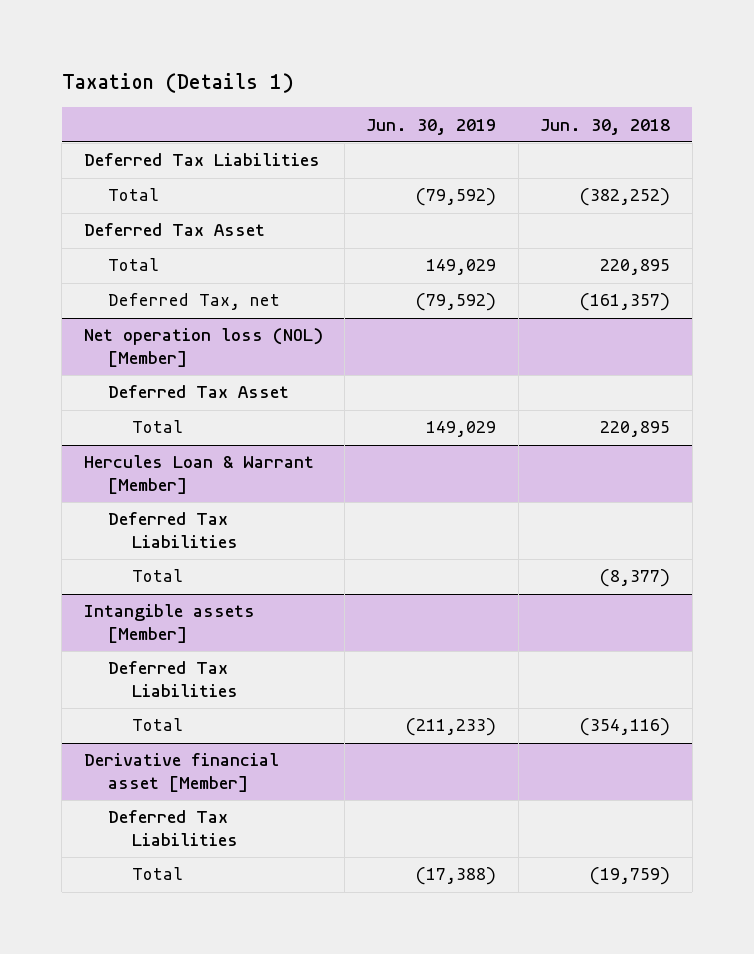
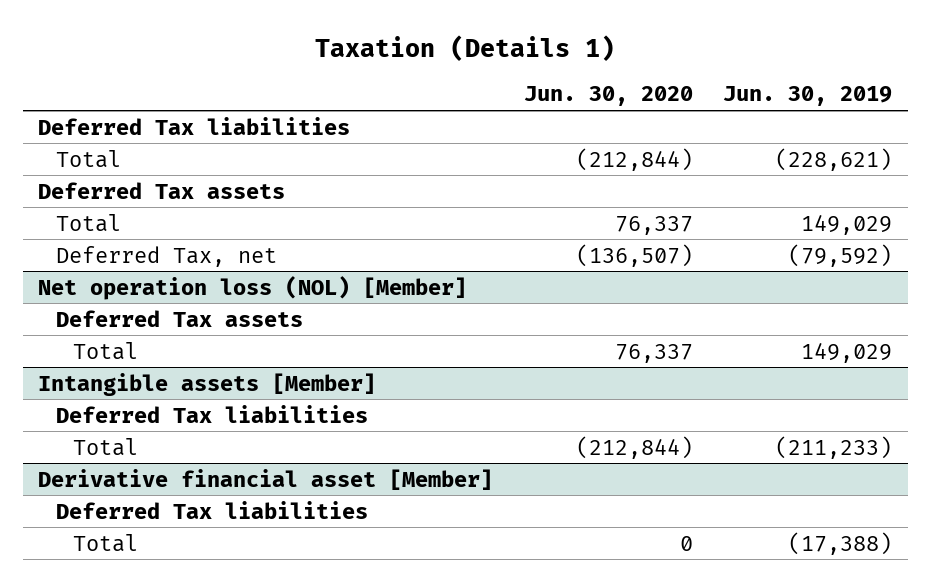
[540,118,671,135] Jun. 30, 2018 -> none
none -> [523,86,693,107] Jun. 30, 2020
[83,153,320,167] Deferred Tax Liabilities -> [38,116,351,135] Deferred Tax liabilities
[416,188,497,207] (79,592) -> [775,147,893,171] (228,621)
[83,223,265,237] Deferred Tax Asset -> [38,181,286,199] Deferred Tax assets
[107,385,289,399] Deferred Tax Asset -> [55,309,303,327] Deferred Tax assets
[83,455,314,494] Hercules Loan & Warrant [Member] -> none
[107,512,239,548] Deferred Tax Liabilities -> none
[132,569,184,583] Total -> none
[107,661,239,697] Deferred Tax Liabilities -> [55,404,368,423] Deferred Tax liabilities
[107,810,239,846] Deferred Tax Liabilities -> [55,500,368,519] Deferred Tax liabilities

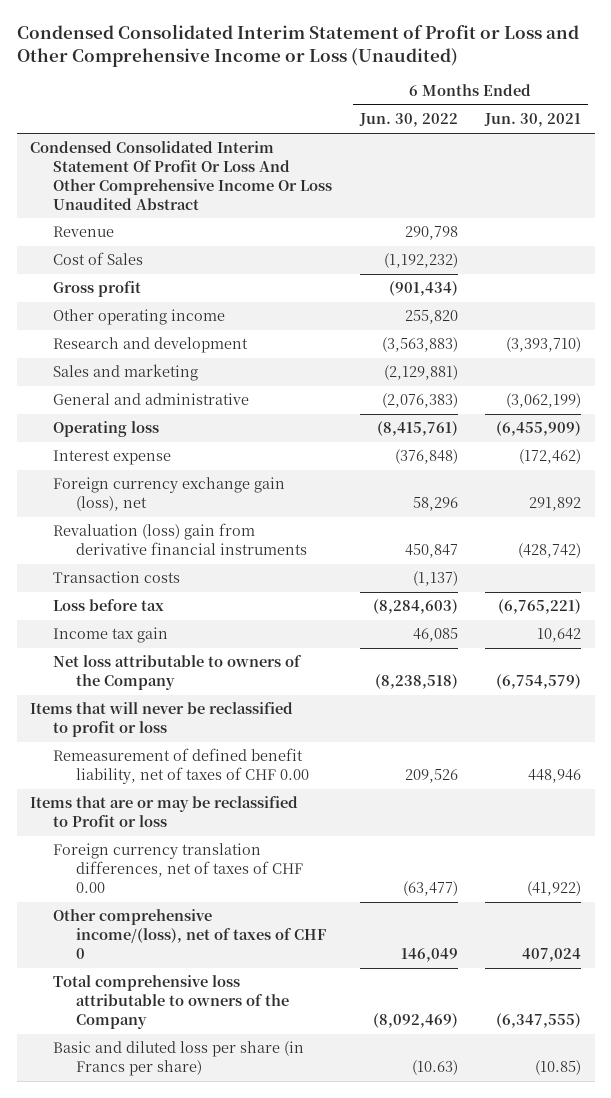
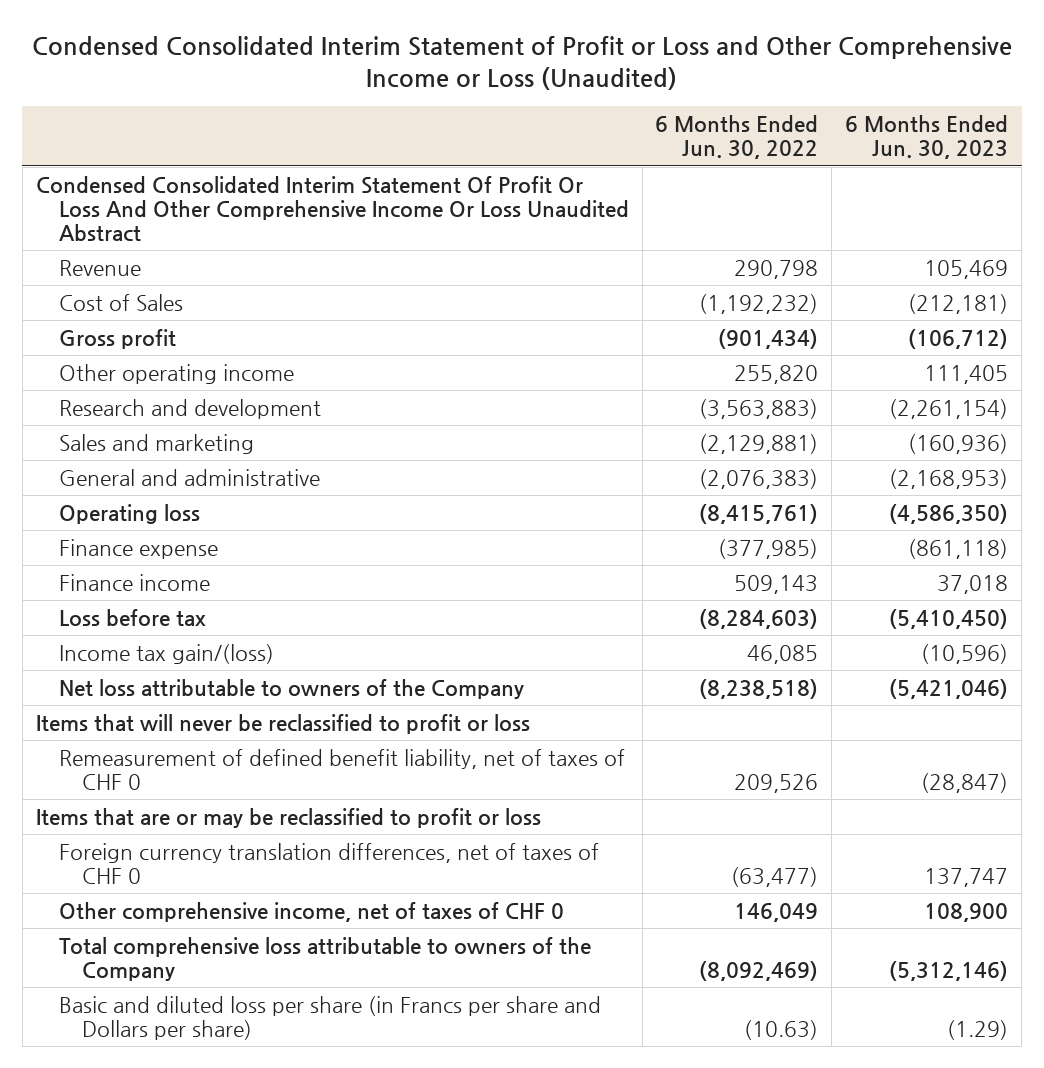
[483,113,581,128] Jun. 30, 2021 -> none
none -> [845,115,1009,160] 6 Months Ended Jun. 30, 2023
[53,450,172,466] Interest expense -> none
[53,477,286,512] Foreign currency exchange gain (loss), net -> none
[53,523,308,556] Revaluation (loss) gain from derivative financial instruments -> none
[53,571,181,584] Transaction costs -> none
none -> [58,538,218,559] Finance expense
none -> [58,573,210,591] Finance income
[53,627,169,644] Income tax gain -> [58,643,274,664] Income tax gain/(loss)
[53,748,310,785] Remeasurement of defined benefit liability, net of taxes of CHF 0.00 -> [58,748,625,790] Remeasurement of defined benefit liability, net of taxes of CHF 0
[30,796,299,828] Items that are or may be reclassified to Profit or loss -> [35,807,541,828] Items that are or may be reclassified to profit or loss
[53,843,304,893] Foreign currency translation differences, net of taxes of CHF 0.00 -> [58,842,599,884] Foreign currency translation differences, net of taxes of CHF 0
[53,909,327,959] Other comprehensive income/(loss), net of taxes of CHF 0 -> [58,901,564,922] Other comprehensive income, net of taxes of CHF 0
[53,1041,305,1077] Basic and diluted loss per share (in Francs per share) -> [58,995,601,1040] Basic and diluted loss per share (in Francs per share and Dollars per share)

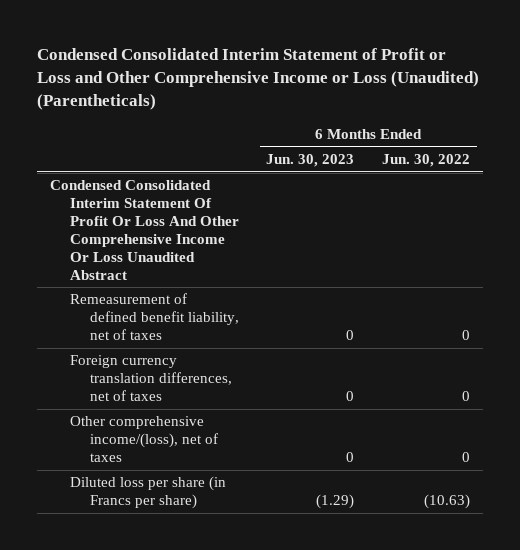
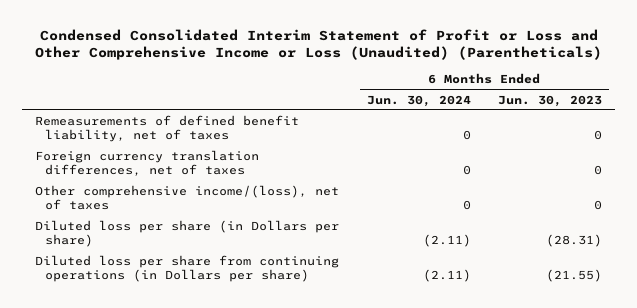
[381,154,470,168] Jun. 30, 2022 -> none
none -> [366,94,471,107] Jun. 30, 2024
[50,180,240,280] Condensed Consolidated Interim Statement Of Profit Or Loss And Other Comprehensive Income Or Loss Unaudited Abstract -> none
[70,293,239,341] Remeasurement of defined benefit liability, net of taxes -> [35,115,300,143] Remeasurements of defined benefit liability, net of taxes
[70,476,227,510] Diluted loss per share (in Francs per share) -> [35,220,340,248] Diluted loss per share (in Dollars per share)
[316,494,355,510] (1.29) -> [545,234,602,248] (28.31)
none -> [35,255,340,283] Diluted loss per share from continuing operations (in Dollars per share)

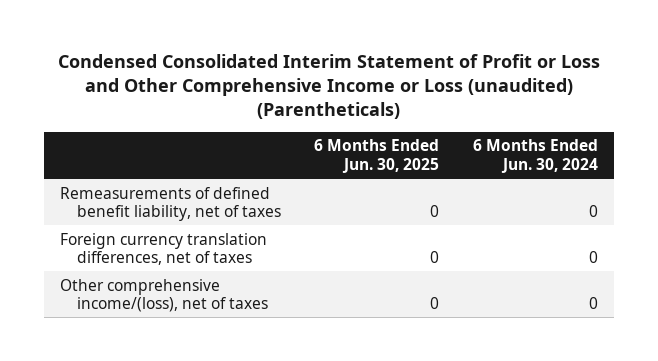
[34,28,602,61] Condensed Consolidated Interim Statement of Profit or Loss and Other Comprehensive Income or Loss (Unaudited) (Parentheticals) -> [57,53,600,120] Condensed Consolidated Interim Statement of Profit or Loss and Other Comprehensive Income or Loss (unaudited) (Parentheticals)
[497,94,602,107] Jun. 30, 2023 -> none
none -> [314,139,440,173] 6 Months Ended Jun. 30, 2025
[35,220,340,248] Diluted loss per share (in Dollars per share) -> none
[35,255,340,283] Diluted loss per share from continuing operations (in Dollars per share) -> none

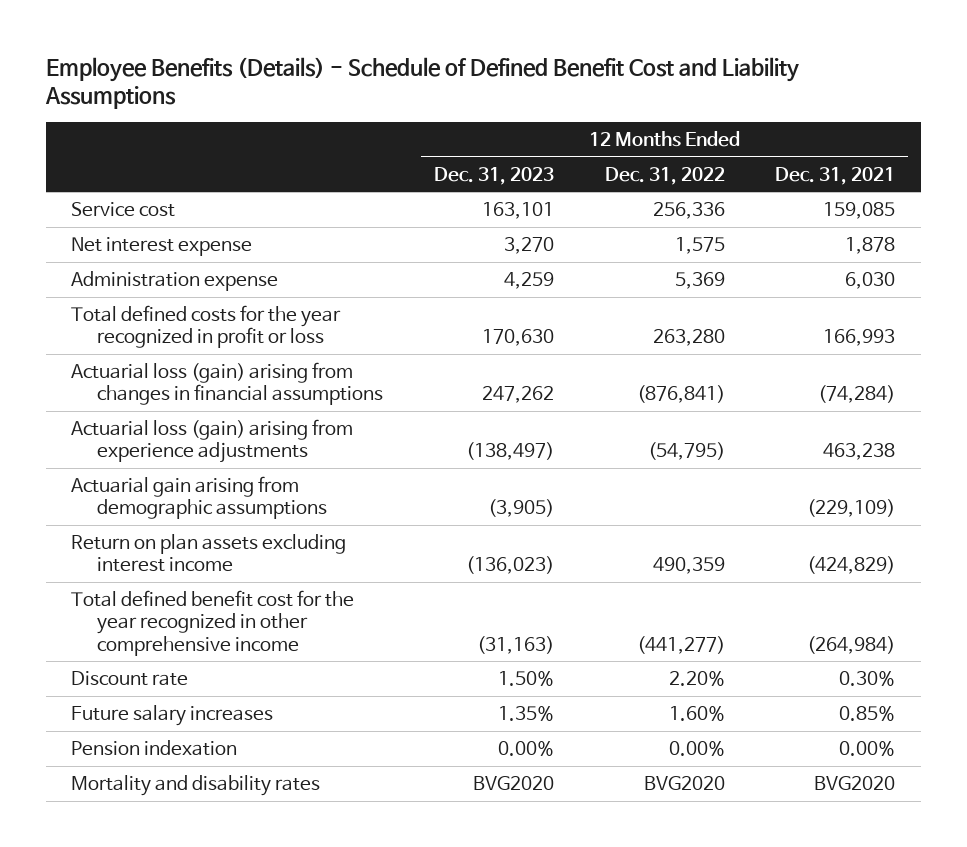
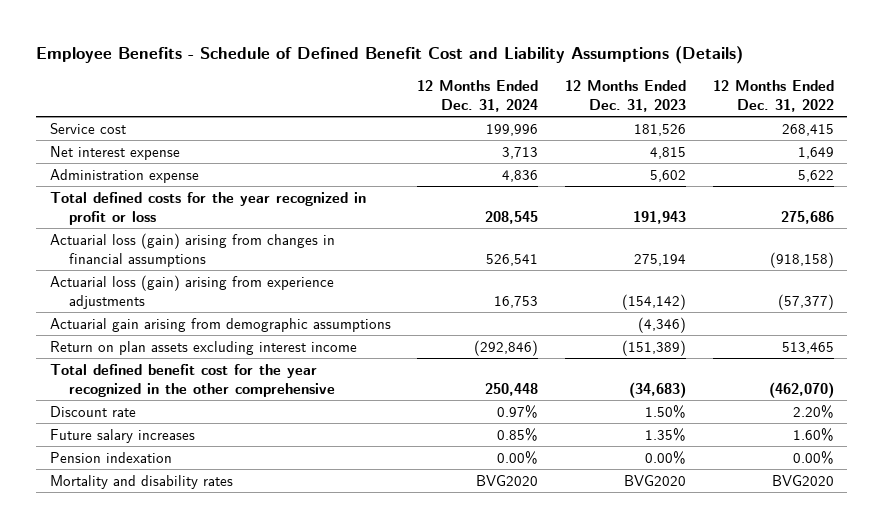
[44,56,799,110] Employee Benefits (Details) - Schedule of Defined Benefit Cost and Liability Assumptions -> [36,46,744,65] Employee Benefits - Schedule of Defined Benefit Cost and Liability Assumptions (Details)
[775,166,896,185] Dec. 31, 2021 -> none
none -> [417,80,539,112] 12 Months Ended Dec. 31, 2024
[481,202,554,220] 163,101 -> [634,123,687,136] 181,526
[652,202,725,220] 256,336 -> [781,123,834,136] 268,415
[503,237,554,255] 3,270 -> [650,146,687,159] 4,815
[674,237,725,255] 1,575 -> [797,146,834,159] 1,649
[503,272,554,290] 4,259 -> [650,169,687,182] 5,602
[674,272,725,290] 5,369 -> [797,169,834,182] 5,622
[481,329,554,347] 170,630 -> [633,210,687,224] 191,943
[652,329,725,347] 263,280 -> [780,210,834,224] 275,686
[481,386,554,404] 247,262 -> [634,253,687,266] 275,194
[636,385,725,404] (876,841) -> [769,251,834,268] (918,158)
[465,442,554,461] (138,497) -> [622,293,687,310] (154,142)
[647,442,725,461] (54,795) -> [777,293,834,310] (57,377)
[487,499,554,518] (3,905) -> [638,316,687,333] (4,346)
[465,556,554,575] (136,023) -> [622,339,687,356] (151,389)
[652,557,725,575] 490,359 -> [781,341,834,354] 513,465
[71,590,355,656] Total defined benefit cost for the year recognized in other comprehensive income -> [49,363,335,397] Total defined benefit cost for the year recognized in the other comprehensive
[476,635,554,654] (31,163) -> [629,381,687,398] (34,683)
[636,635,725,654] (441,277) -> [768,381,834,398] (462,070)

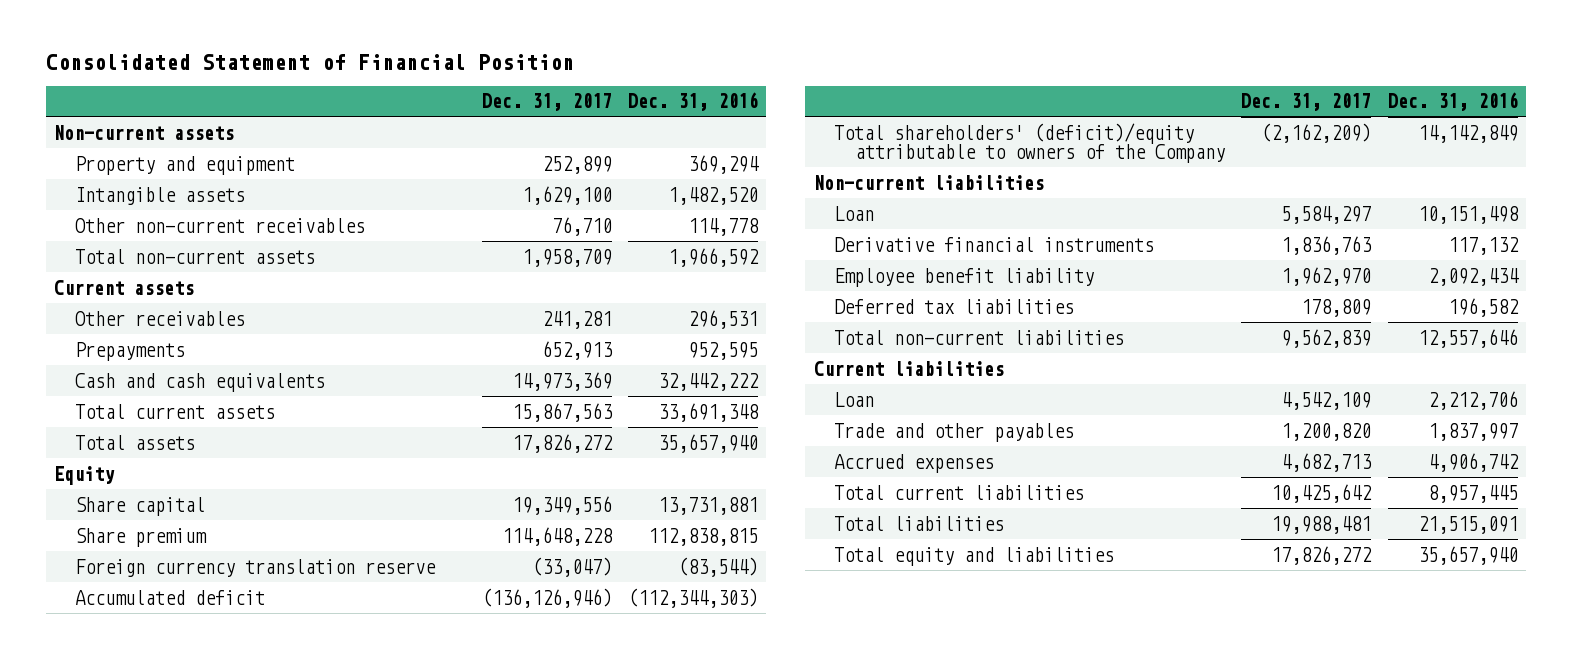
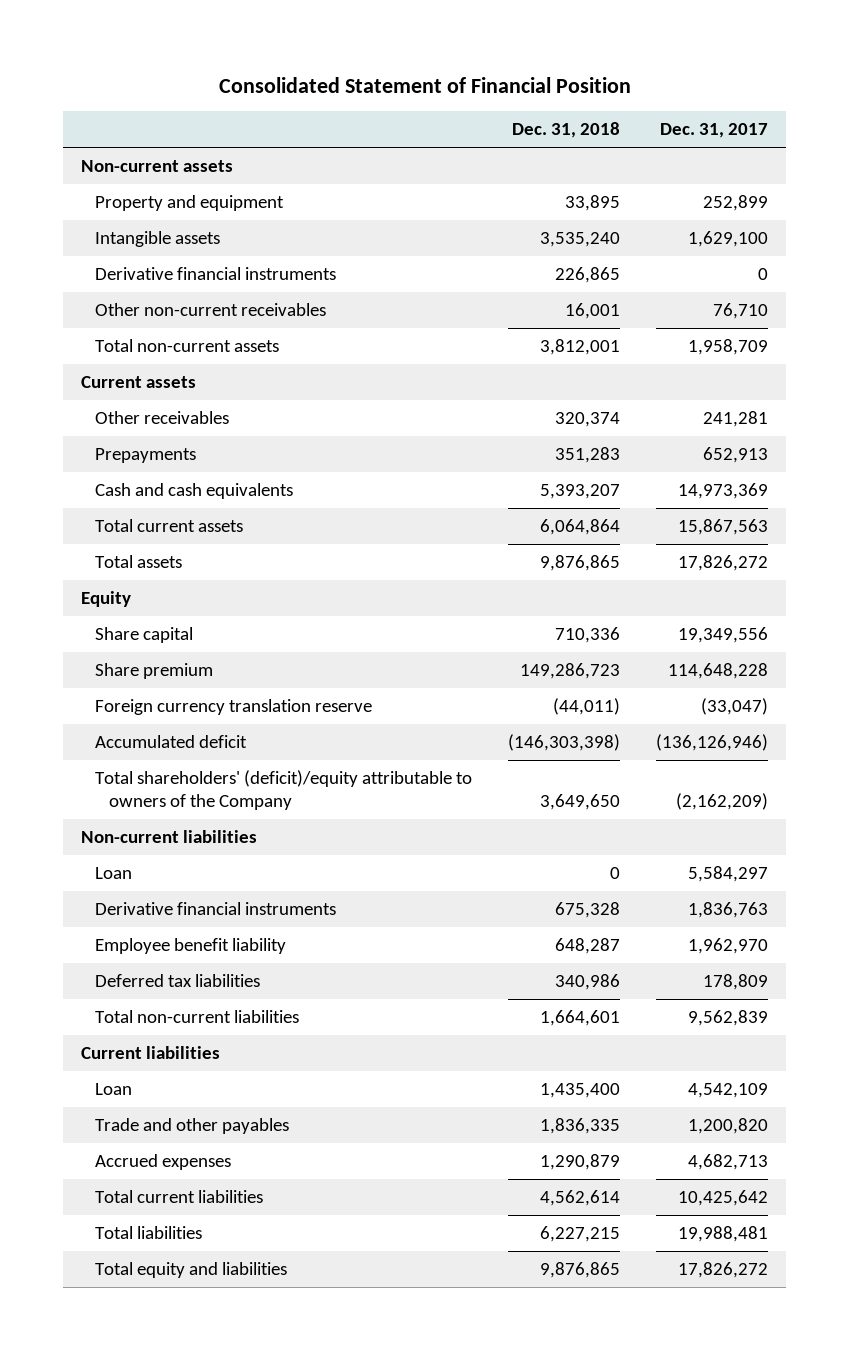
[628,92,759,112] Dec. 31, 2016 -> none
none -> [512,122,621,139] Dec. 31, 2018
none -> [95,267,337,281] Derivative financial instruments

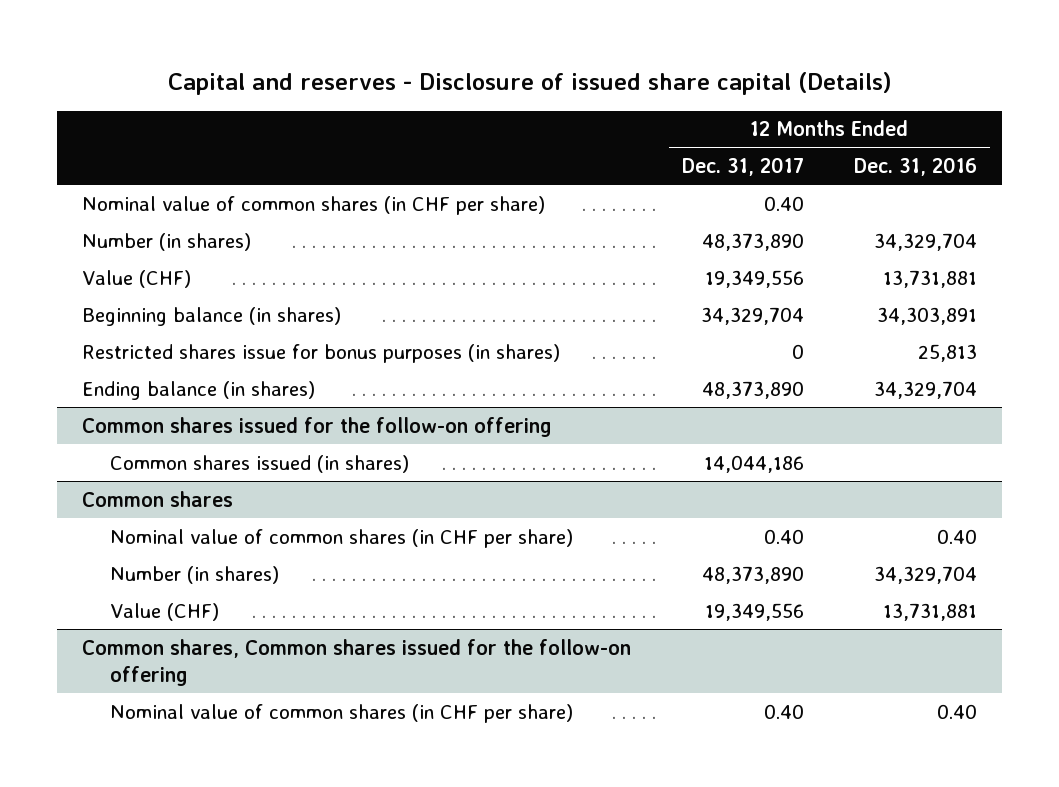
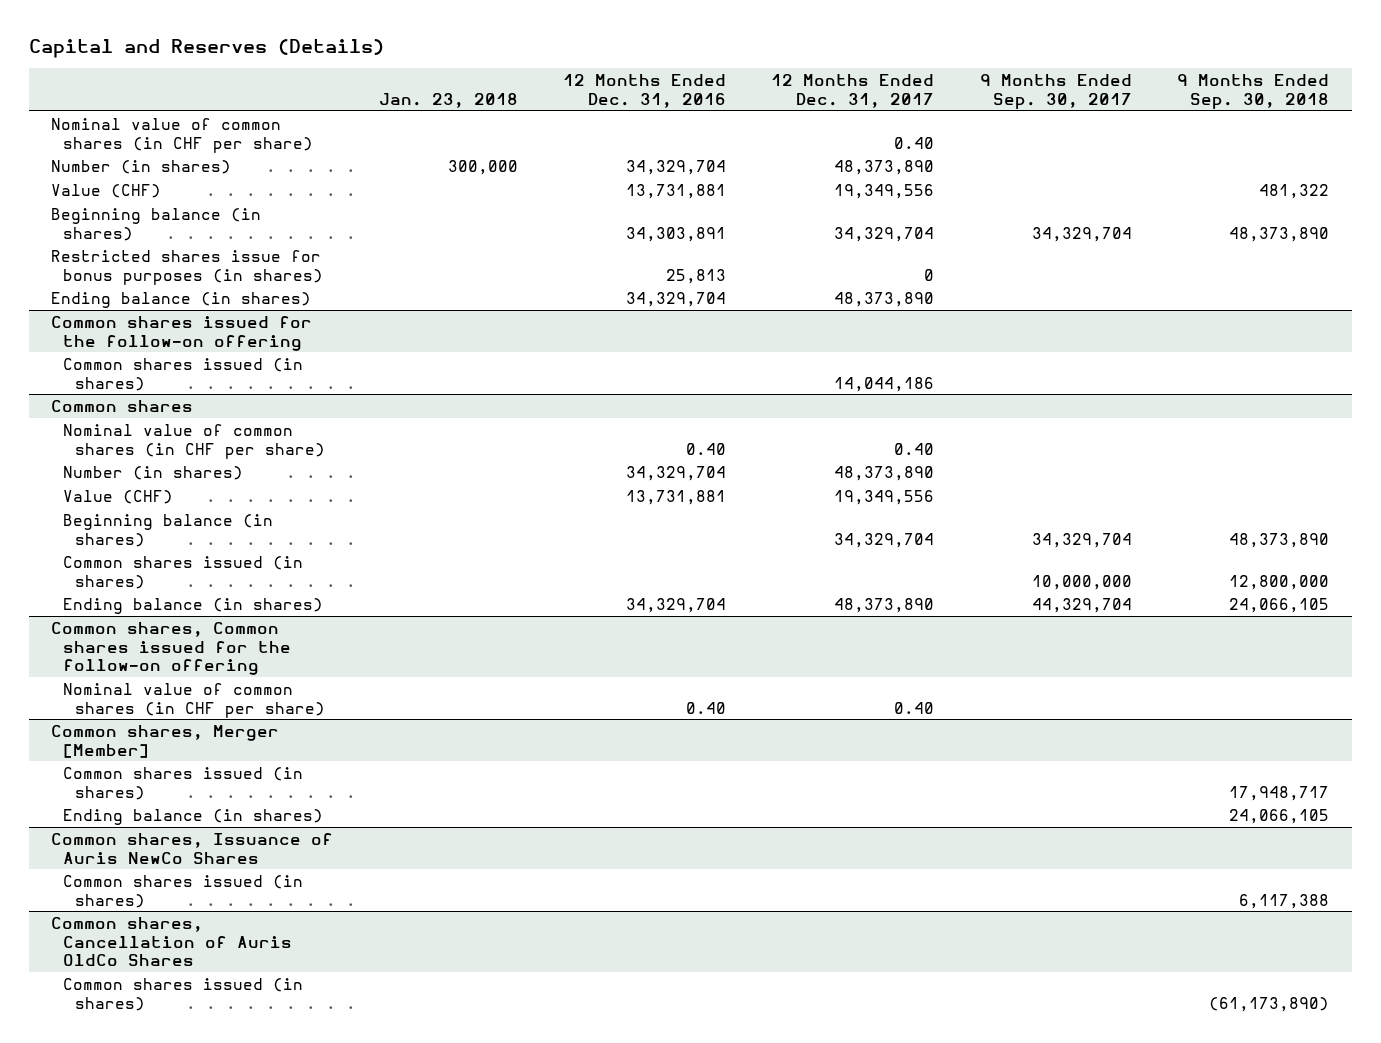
[167,71,892,95] Capital and reserves - Disclosure of issued share capital (Details) -> [28,38,384,58] Capital and Reserves (Details)
none -> [378,92,518,108] Jan. 23, 2018
none -> [979,74,1132,109] 9 Months Ended Sep. 30, 2017
none -> [1177,74,1330,109] 9 Months Ended Sep. 30, 2018
none -> [63,513,274,547] Beginning balance (in shares)
none -> [63,555,304,589] Common shares issued (in shares)
none -> [63,597,324,614] Ending balance (in shares)
none -> [51,724,280,758] Common shares, Merger [Member]
none -> [63,766,304,800] Common shares issued (in shares)
none -> [63,808,324,825] Ending balance (in shares)
none -> [51,832,334,864] Common shares, Issuance of Auris NewCo Shares
none -> [63,874,304,908] Common shares issued (in shares)
none -> [51,916,293,967] Common shares, Cancellation of Auris OldCo Shares
none -> [63,977,304,1011] Common shares issued (in shares)

